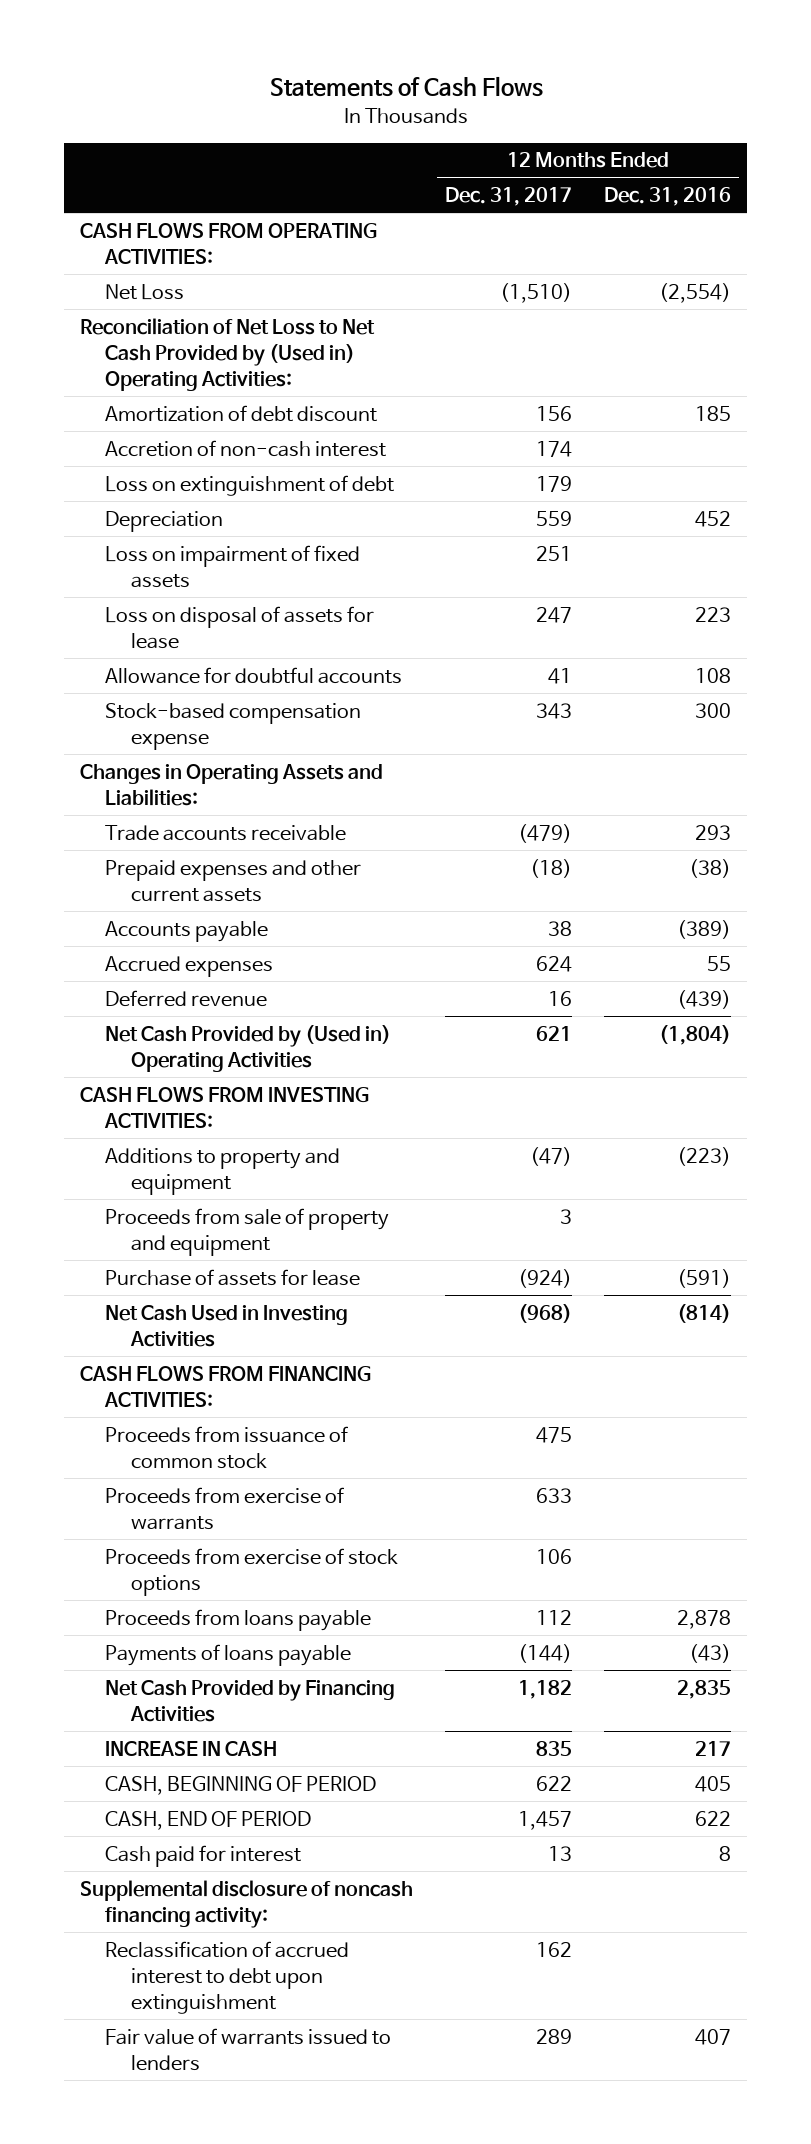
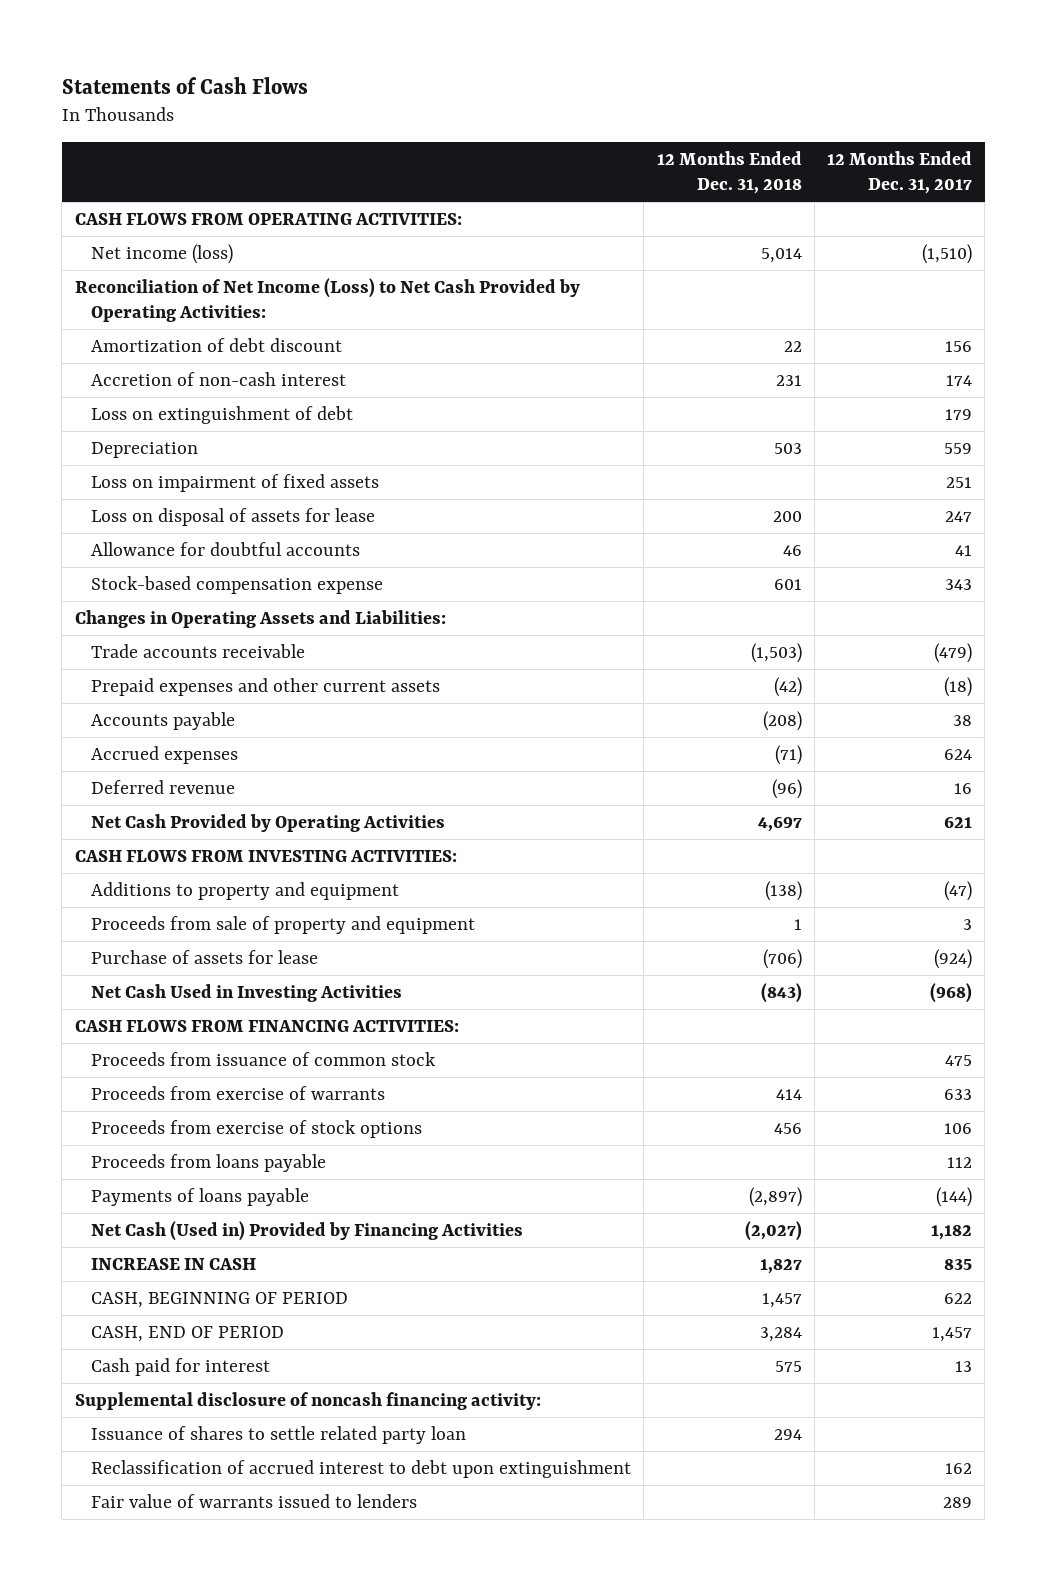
[604,187,732,207] Dec. 31, 2016 -> none
none -> [656,150,802,195] 12 Months Ended Dec. 31, 2018
[105,283,185,300] Net Loss -> [91,243,234,264] Net income (loss)
[80,317,376,391] Reconciliation of Net Loss to Net Cash Provided by (Used in) Operating Activities: -> [74,277,580,323] Reconciliation of Net Income (Loss) to Net Cash Provided by Operating Activities:
[105,1024,392,1072] Net Cash Provided by (Used in) Operating Activities -> [91,813,446,832] Net Cash Provided by Operating Activities
[105,1679,396,1722] Net Cash Provided by Financing Activities -> [91,1220,524,1241] Net Cash (Used in) Provided by Financing Activities
none -> [91,1425,467,1444] Issuance of shares to settle related party loan

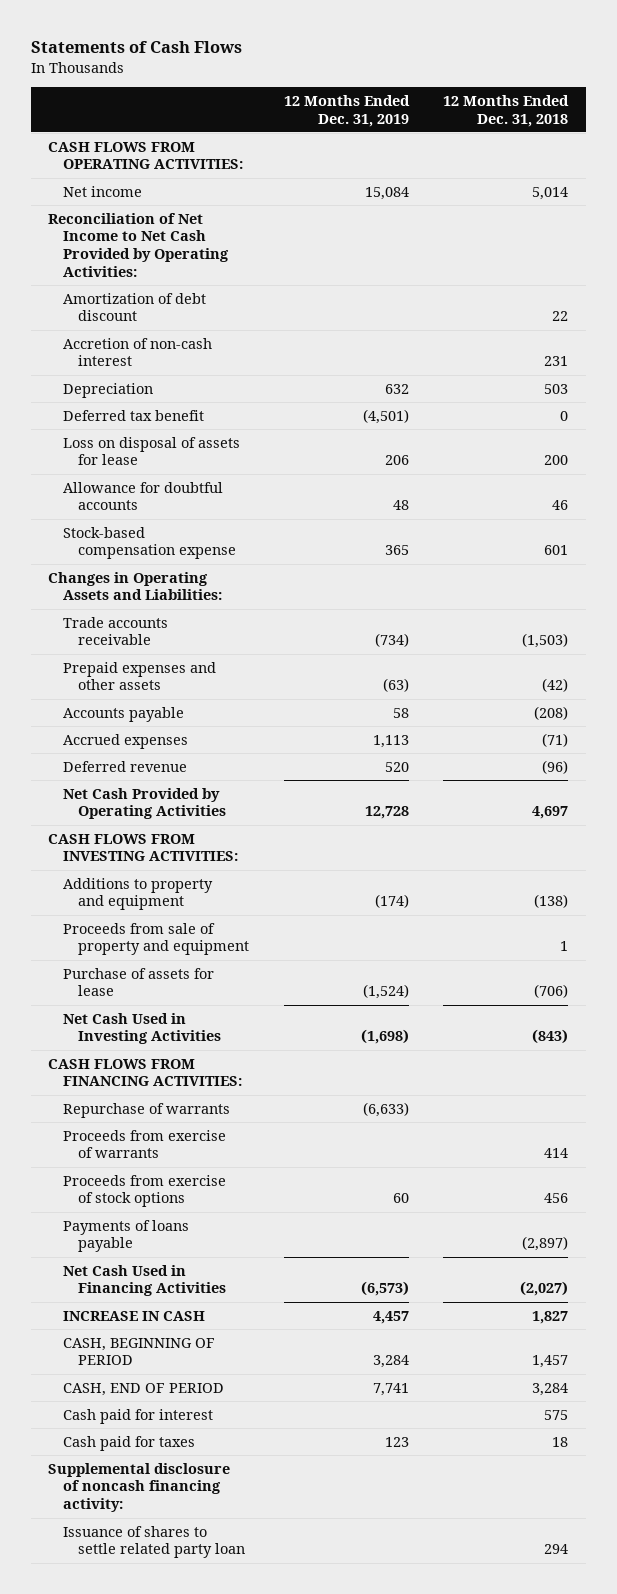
[826,150,972,195] 12 Months Ended Dec. 31, 2017 -> none
none -> [283,94,410,127] 12 Months Ended Dec. 31, 2019
[91,243,234,264] Net income (loss) -> [63,185,143,197] Net income
[74,277,580,323] Reconciliation of Net Income (Loss) to Net Cash Provided by Operating Activities: -> [48,212,230,277] Reconciliation of Net Income to Net Cash Provided by Operating Activities:
[91,405,354,424] Loss on extinguishment of debt -> none
[91,473,380,492] Loss on impairment of fixed assets -> none
none -> [63,409,205,421] Deferred tax benefit
[91,677,441,696] Prepaid expenses and other current assets -> [63,661,217,691] Prepaid expenses and other assets
[91,1051,437,1066] Proceeds from issuance of common stock -> none
none -> [63,1102,231,1118] Repurchase of warrants
[91,1153,327,1172] Proceeds from loans payable -> none
[91,1220,524,1241] Net Cash (Used in) Provided by Financing Activities -> [63,1264,227,1297] Net Cash Used in Financing Activities
none -> [63,1435,196,1451] Cash paid for taxes
[91,1459,632,1478] Reclassification of accrued interest to debt upon extinguishment -> none
[91,1493,418,1508] Fair value of warrants issued to lenders -> none

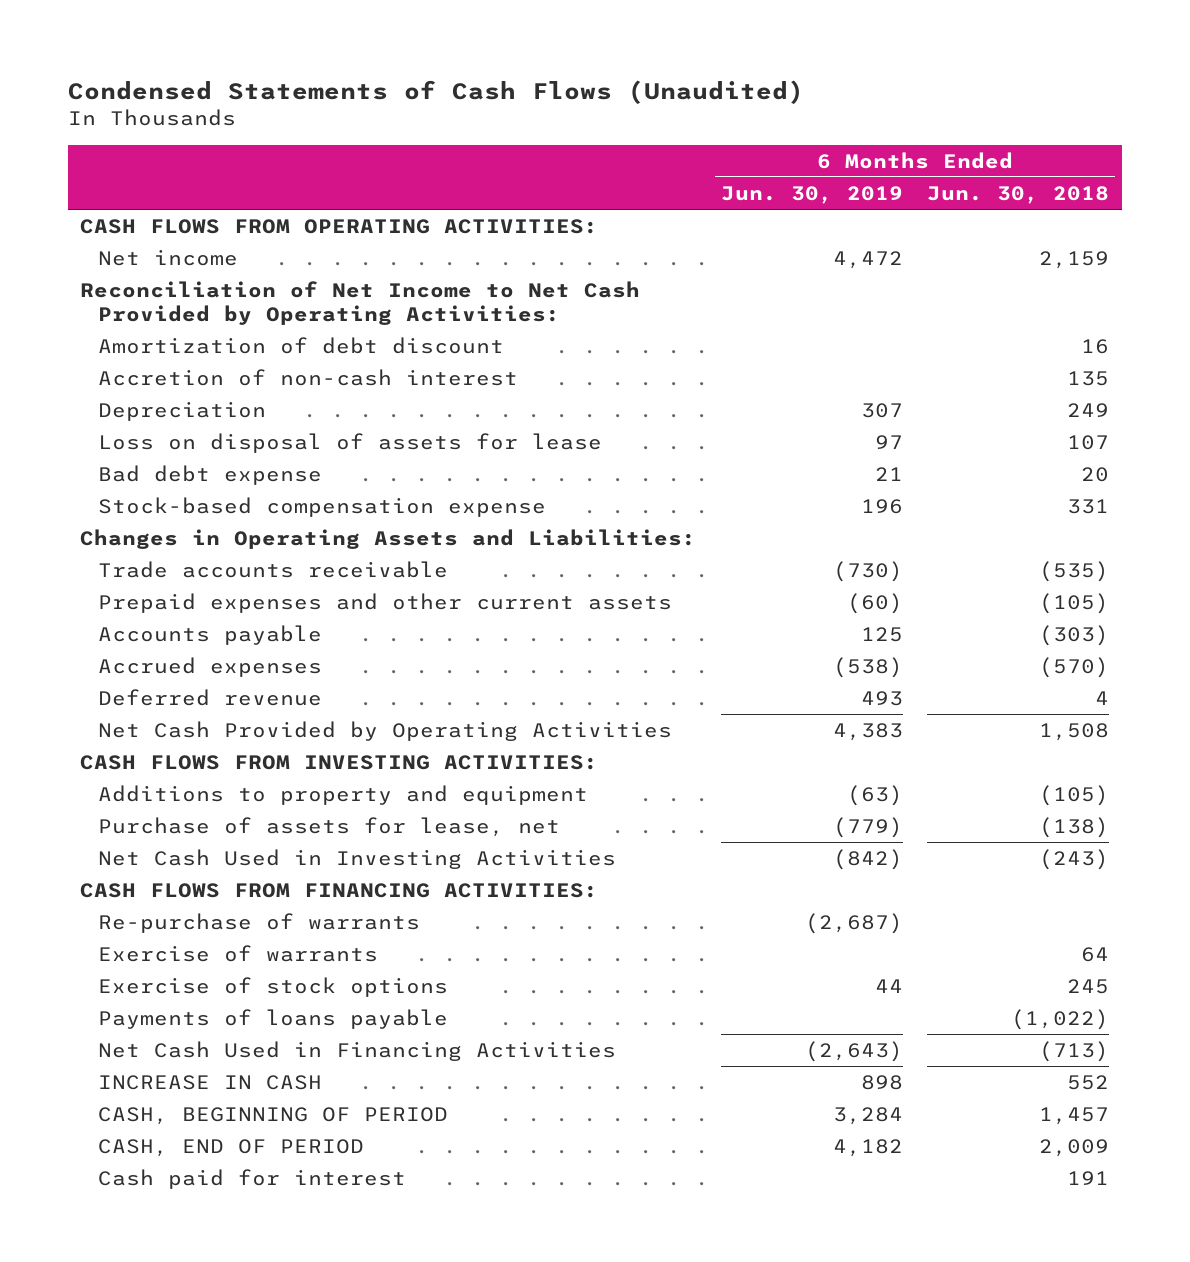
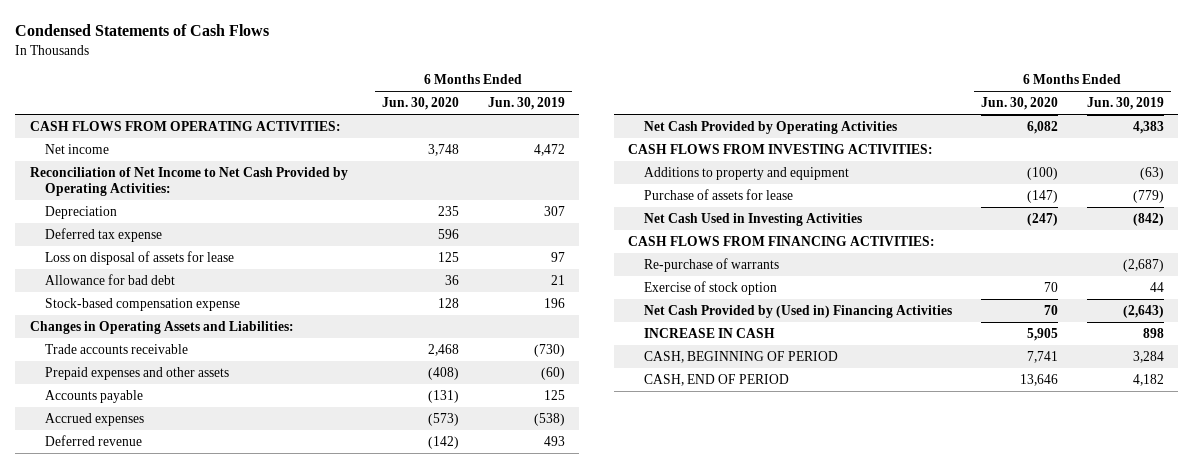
[68,79,805,104] Condensed Statements of Cash Flows (Unaudited) -> [15,24,270,37] Condensed Statements of Cash Flows
[927,185,1110,204] Jun. 30, 2018 -> none
none -> [382,97,460,111] Jun. 30, 2020
[97,336,504,354] Amortization of debt discount -> none
[97,368,518,386] Accretion of non-cash interest -> none
none -> [45,227,163,242] Deferred tax expense
[97,464,322,485] Bad debt expense -> [45,273,176,285] Allowance for bad debt
[97,592,672,613] Prepaid expenses and other current assets -> [45,366,230,380] Prepaid expenses and other assets
[97,816,560,837] Purchase of assets for lease, net -> [643,188,793,200] Purchase of assets for lease
[97,944,378,962] Exercise of warrants -> none
[97,1008,448,1029] Payments of loans payable -> none
[97,976,448,997] Exercise of stock options -> [643,280,777,295] Exercise of stock option
[97,1040,616,1061] Net Cash Used in Financing Activities -> [643,304,952,318] Net Cash Provided by (Used in) Financing Activities
[97,1168,406,1189] Cash paid for interest -> none

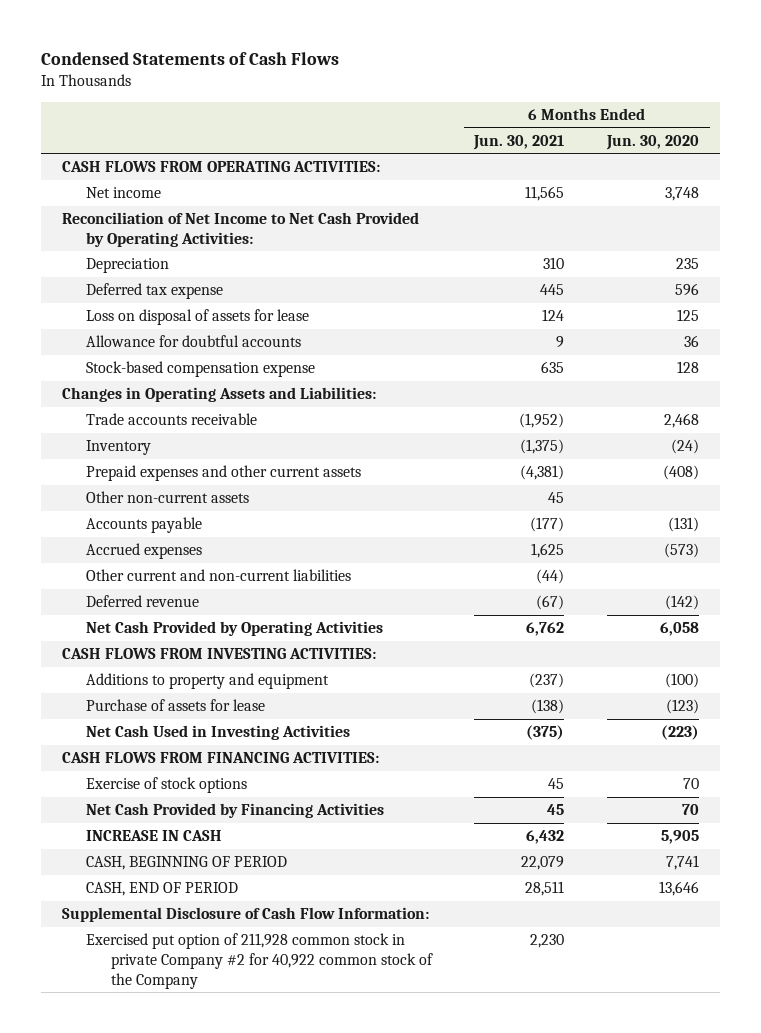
[487,97,565,111] Jun. 30, 2019 -> none
none -> [473,134,565,150] Jun. 30, 2021
[45,273,176,285] Allowance for bad debt -> [86,335,302,348] Allowance for doubtful accounts
none -> [86,440,152,456] Inventory
[45,366,230,380] Prepaid expenses and other assets -> [86,465,362,482] Prepaid expenses and other current assets
none -> [86,491,250,504] Other non-current assets
none -> [86,569,352,582] Other current and non-current liabilities
[1026,120,1058,134] 6,082 -> [659,622,699,637] 6,058
[1026,189,1058,203] (147) -> [665,699,699,715] (123)
[1026,212,1058,226] (247) -> [660,725,699,741] (223)
[643,257,779,272] Re-purchase of warrants -> none
[643,280,777,295] Exercise of stock option -> [86,777,248,794] Exercise of stock options
[643,304,952,318] Net Cash Provided by (Used in) Financing Activities -> [86,803,385,819] Net Cash Provided by Financing Activities
none -> [62,907,430,923] Supplemental Disclosure of Cash Flow Information:
none -> [86,933,433,989] Exercised put option of 211,928 common stock in private Company #2 for 40,922 common stock of the Company

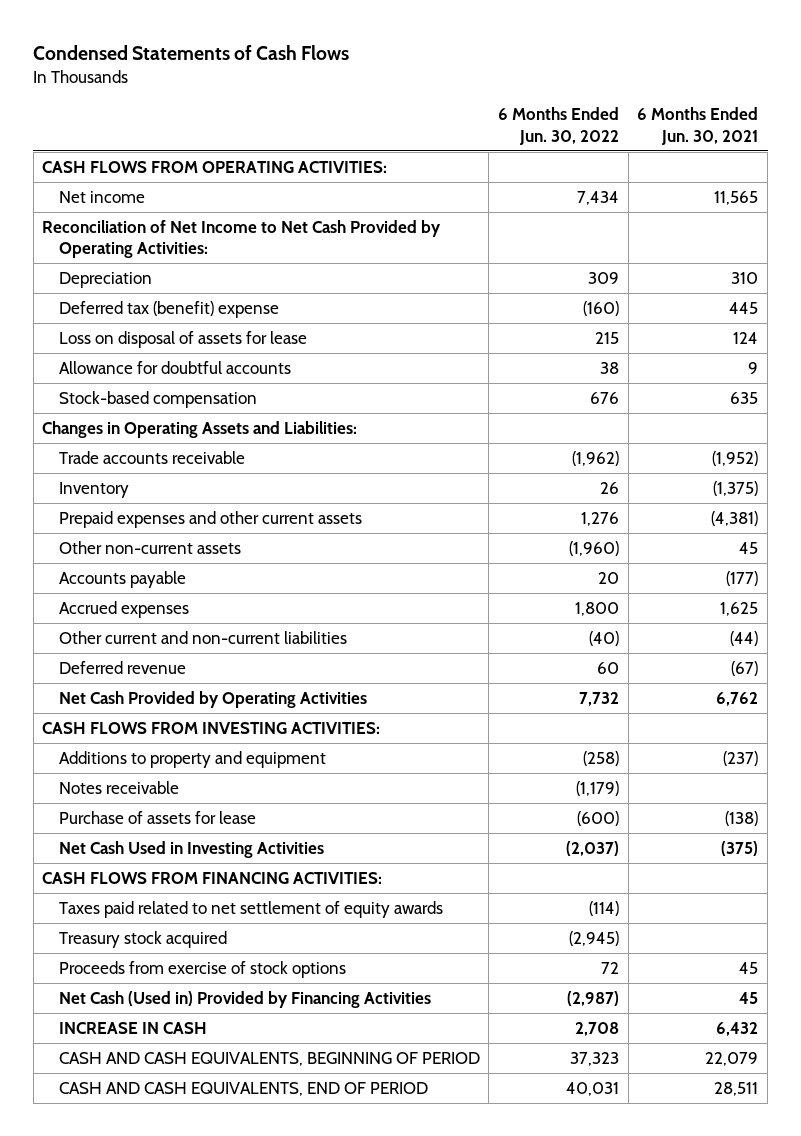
[605,134,699,150] Jun. 30, 2020 -> none
none -> [498,107,620,146] 6 Months Ended Jun. 30, 2022
[86,283,224,300] Deferred tax expense -> [58,300,279,318] Deferred tax (benefit) expense
[86,361,316,378] Stock-based compensation expense -> [58,390,257,408] Stock-based compensation
none -> [58,780,179,794] Notes receivable
none -> [58,900,443,918] Taxes paid related to net settlement of equity awards
none -> [58,930,227,948] Treasury stock acquired
[86,777,248,794] Exercise of stock options -> [58,960,346,978] Proceeds from exercise of stock options
[86,803,385,819] Net Cash Provided by Financing Activities -> [58,990,431,1008] Net Cash (Used in) Provided by Financing Activities
[62,907,430,923] Supplemental Disclosure of Cash Flow Information: -> none
[86,933,433,989] Exercised put option of 211,928 common stock in private Company #2 for 40,922 common stock of the Company -> none
[86,856,288,871] CASH, BEGINNING OF PERIOD -> [58,1051,480,1066] CASH AND CASH EQUIVALENTS, BEGINNING OF PERIOD
[86,882,239,897] CASH, END OF PERIOD -> [58,1081,428,1096] CASH AND CASH EQUIVALENTS, END OF PERIOD

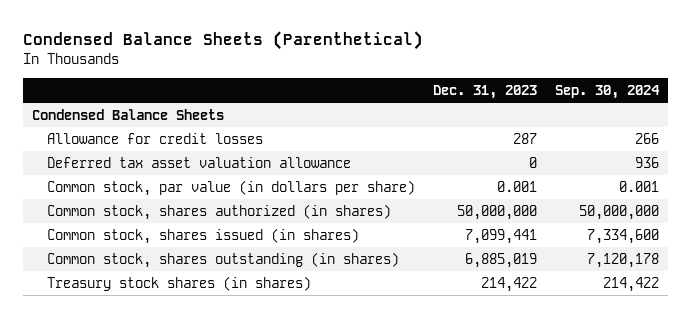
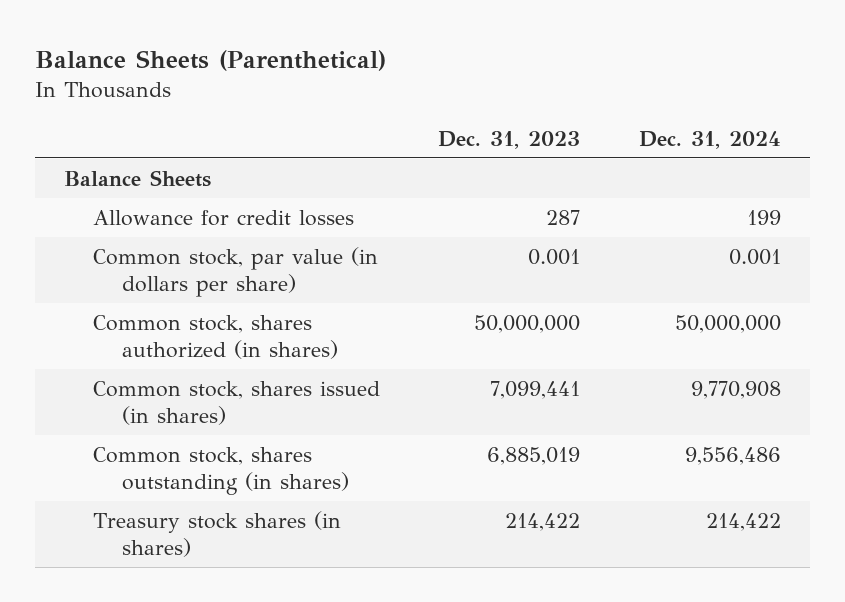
[23,31,424,51] Condensed Balance Sheets (Parenthetical) -> [34,50,386,72] Balance Sheets (Parenthetical)
[555,85,661,100] Sep. 30, 2024 -> none
none -> [638,130,781,149] Dec. 31, 2024
[32,109,225,121] Condensed Balance Sheets -> [63,169,211,187] Balance Sheets
[47,157,352,169] Deferred tax asset valuation allowance -> none

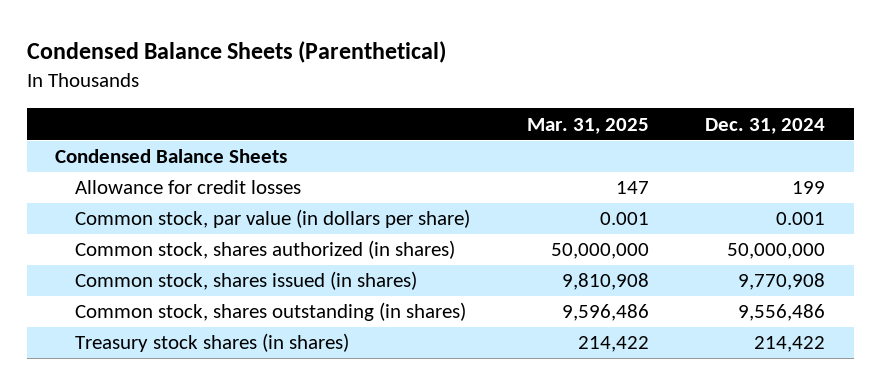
[34,50,386,72] Balance Sheets (Parenthetical) -> [26,41,446,64] Condensed Balance Sheets (Parenthetical)
[438,130,581,149] Dec. 31, 2023 -> none
none -> [526,117,649,134] Mar. 31, 2025
[63,169,211,187] Balance Sheets -> [55,149,288,164] Condensed Balance Sheets

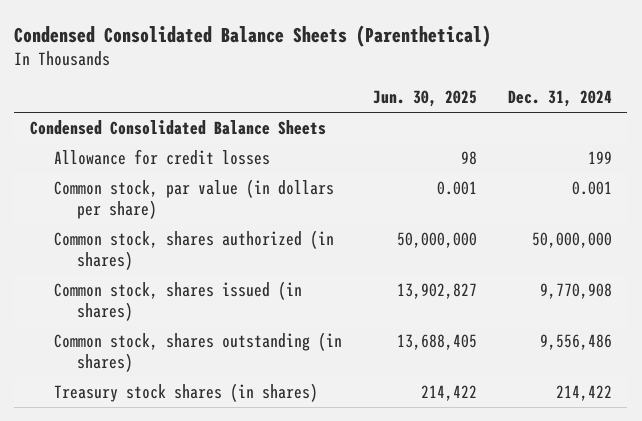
[26,41,446,64] Condensed Balance Sheets (Parenthetical) -> [14,24,492,47] Condensed Consolidated Balance Sheets (Parenthetical)
[526,117,649,134] Mar. 31, 2025 -> none
none -> [372,90,477,108] Jun. 30, 2025
[55,149,288,164] Condensed Balance Sheets -> [30,119,327,135] Condensed Consolidated Balance Sheets

